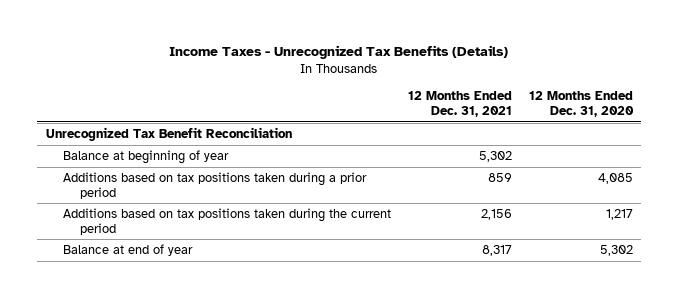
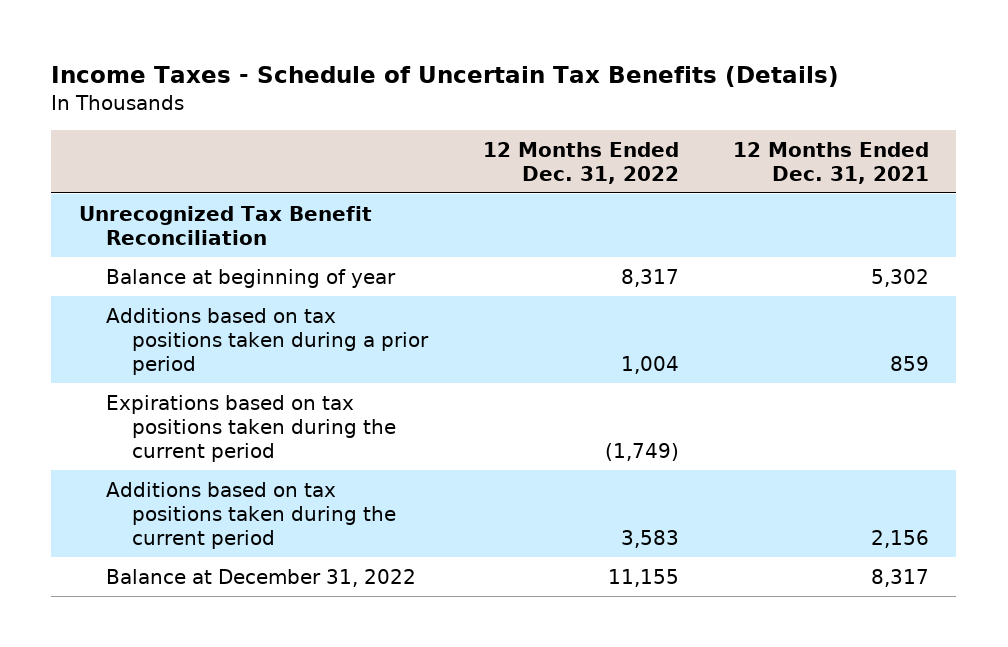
[169,45,509,60] Income Taxes - Unrecognized Tax Benefits (Details) -> [51,65,840,87] Income Taxes - Schedule of Uncertain Tax Benefits (Details)
[528,91,634,117] 12 Months Ended Dec. 31, 2020 -> none
none -> [482,141,679,184] 12 Months Ended Dec. 31, 2022
none -> [105,394,397,462] Expirations based on tax positions taken during the current period
[63,244,194,257] Balance at end of year -> [105,568,416,587] Balance at December 31, 2022

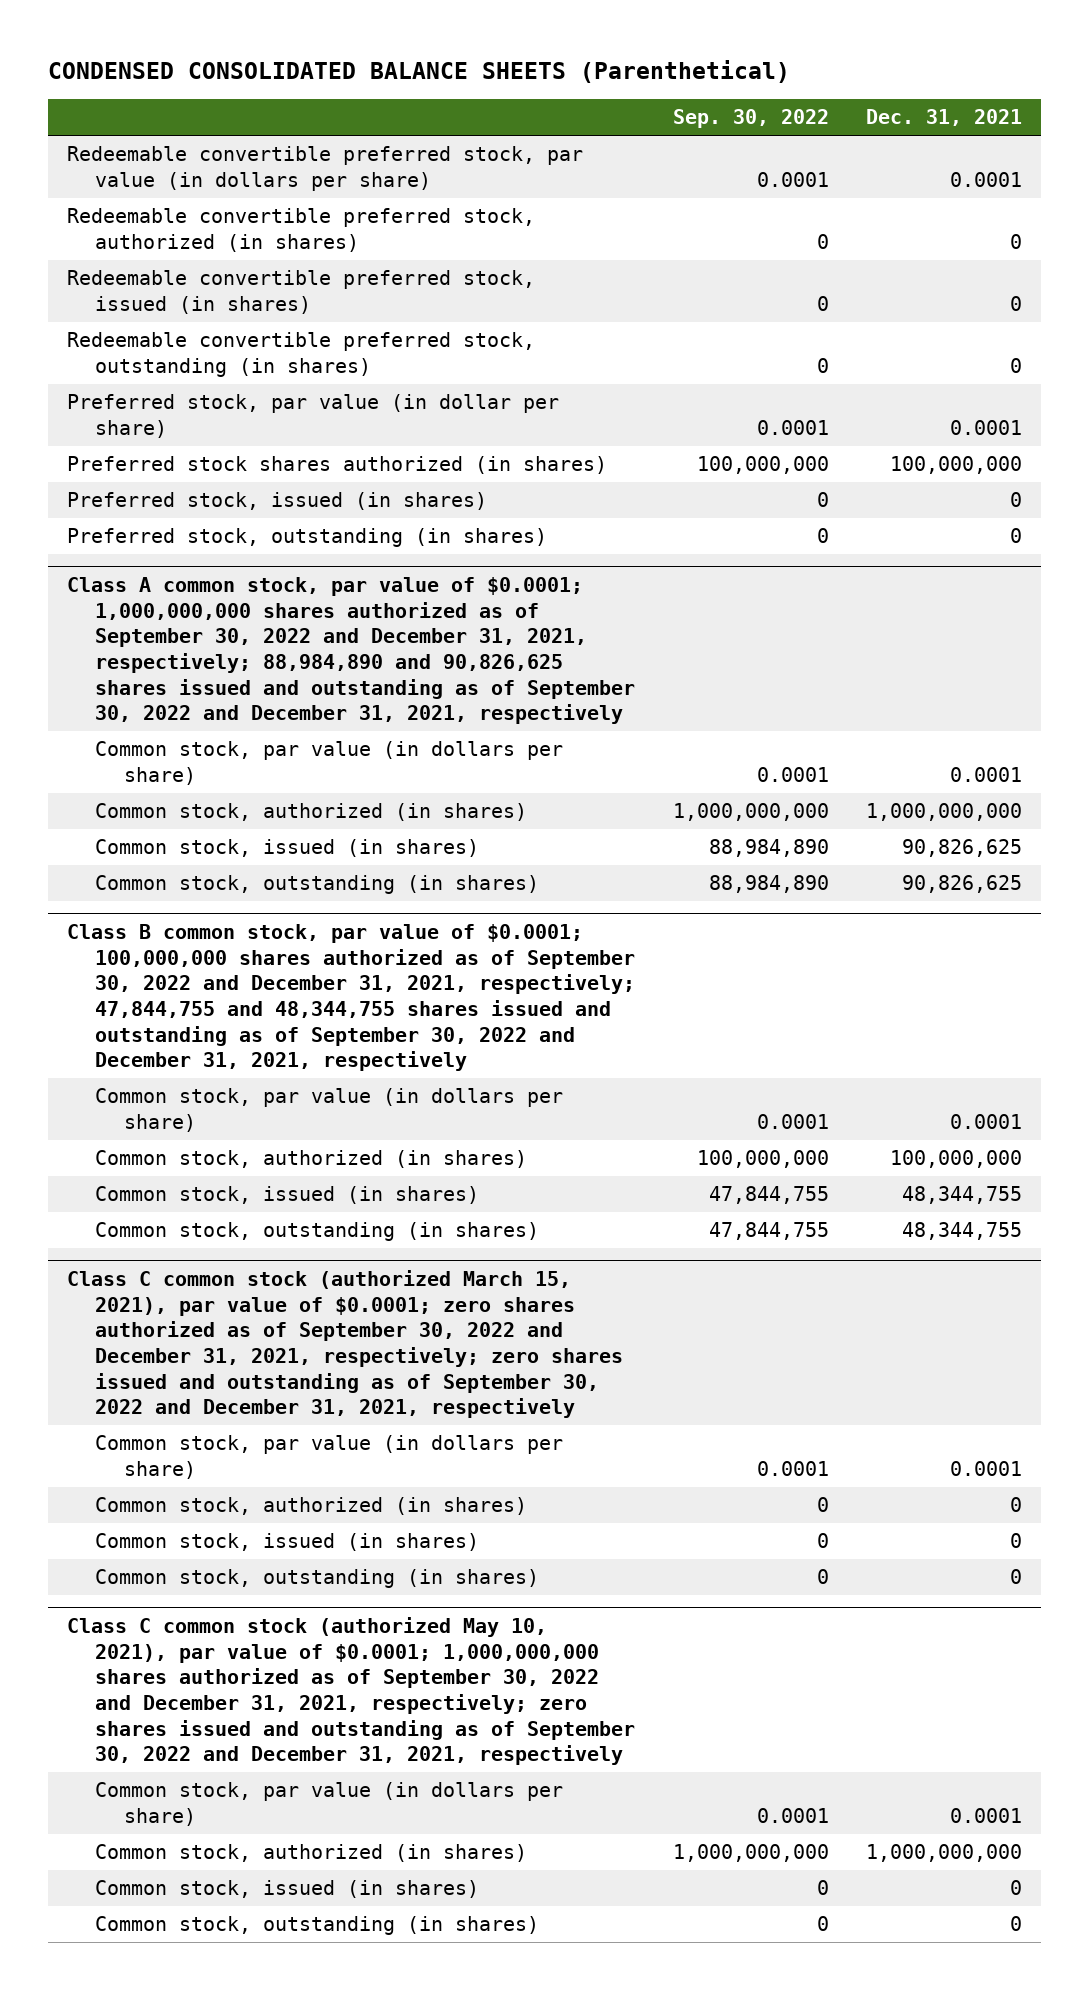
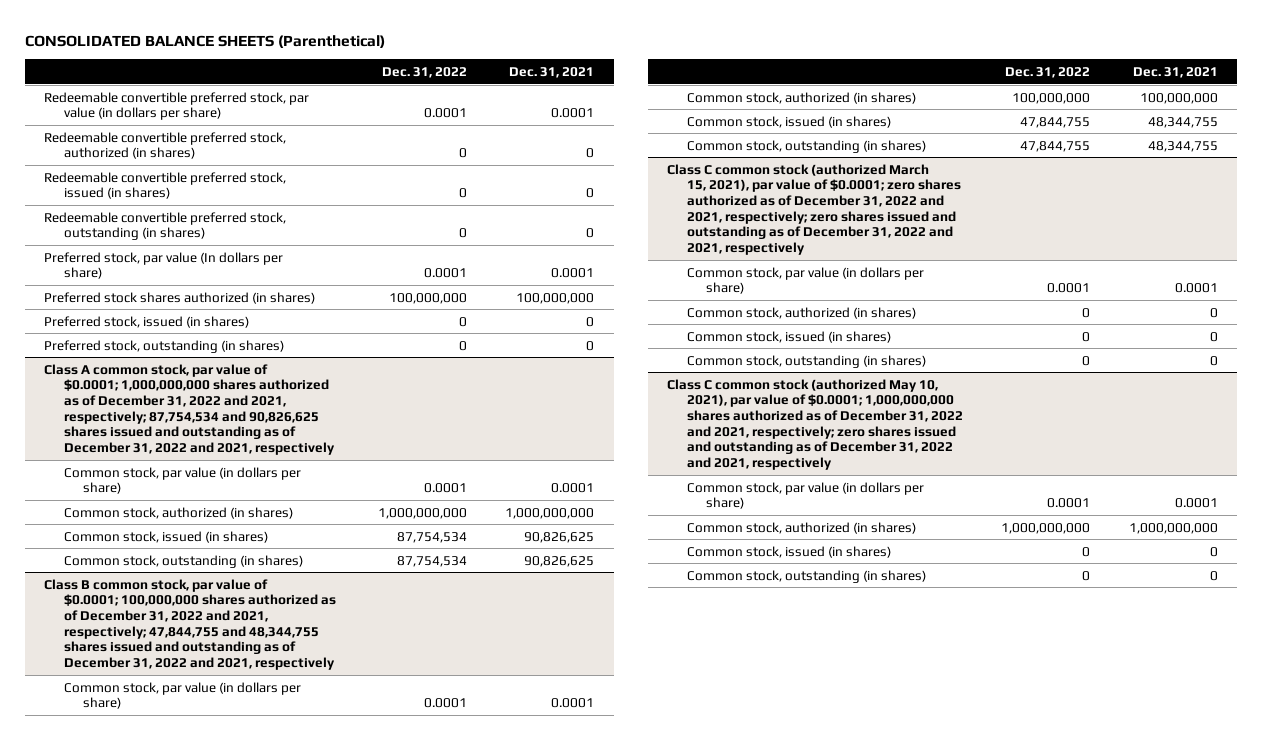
[48,60,791,84] CONDENSED CONSOLIDATED BALANCE SHEETS (Parenthetical) -> [24,34,385,48] CONSOLIDATED BALANCE SHEETS (Parenthetical)
[672,109,829,129] Sep. 30, 2022 -> none
none -> [382,66,468,78] Dec. 31, 2022
[67,394,560,438] Preferred stock, par value (in dollar per share) -> [43,251,283,280] Preferred stock, par value (In dollars per share)
[67,577,636,725] Class A common stock, par value of $0.0001; 1,000,000,000 shares authorized as of September 30, 2022 and December 31, 2021, respectively; 88,984,890 and 90,826,625 shares issued and outstanding as of September 30, 2022 and December 31, 2021, respectively -> [43,363,335,455] Class A common stock, par value of $0.0001; 1,000,000,000 shares authorized as of December 31, 2022 and 2021, respectively; 87,754,534 and 90,826,625 shares issued and outstanding as of December 31, 2022 and 2021, respectively
[67,924,636,1072] Class B common stock, par value of $0.0001; 100,000,000 shares authorized as of September 30, 2022 and December 31, 2021, respectively; 47,844,755 and 48,344,755 shares issued and outstanding as of September 30, 2022 and December 31, 2021, respectively -> [43,578,336,670] Class B common stock, par value of $0.0001; 100,000,000 shares authorized as of December 31, 2022 and 2021, respectively; 47,844,755 and 48,344,755 shares issued and outstanding as of December 31, 2022 and 2021, respectively
[67,1270,624,1419] Class C common stock (authorized March 15, 2021), par value of $0.0001; zero shares authorized as of September 30, 2022 and December 31, 2021, respectively; zero shares issued and outstanding as of September 30, 2022 and December 31, 2021, respectively -> [666,163,961,255] Class C common stock (authorized March 15, 2021), par value of $0.0001; zero shares authorized as of December 31, 2022 and 2021, respectively; zero shares issued and outstanding as of December 31, 2022 and 2021, respectively
[67,1617,636,1766] Class C common stock (authorized May 10, 2021), par value of $0.0001; 1,000,000,000 shares authorized as of September 30, 2022 and December 31, 2021, respectively; zero shares issued and outstanding as of September 30, 2022 and December 31, 2021, respectively -> [666,378,963,470] Class C common stock (authorized May 10, 2021), par value of $0.0001; 1,000,000,000 shares authorized as of December 31, 2022 and 2021, respectively; zero shares issued and outstanding as of December 31, 2022 and 2021, respectively

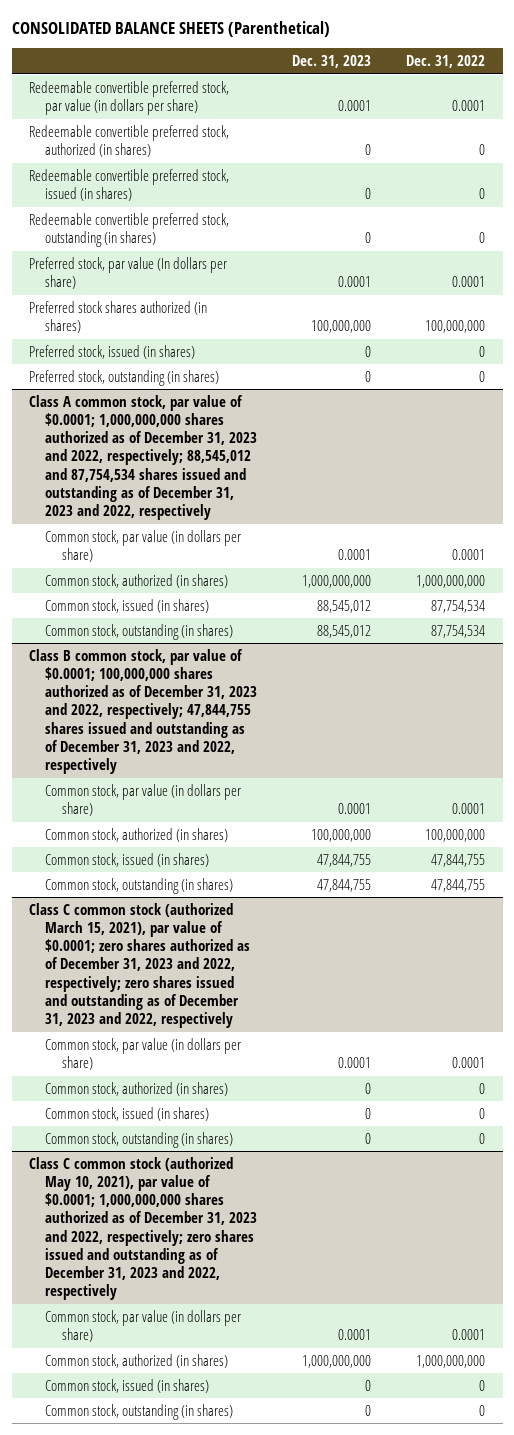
[509,66,595,78] Dec. 31, 2021 -> none
none -> [292,55,372,69] Dec. 31, 2023
[43,363,335,455] Class A common stock, par value of $0.0001; 1,000,000,000 shares authorized as of December 31, 2022 and 2021, respectively; 87,754,534 and 90,826,625 shares issued and outstanding as of December 31, 2022 and 2021, respectively -> [29,394,258,521] Class A common stock, par value of $0.0001; 1,000,000,000 shares authorized as of December 31, 2023 and 2022, respectively; 88,545,012 and 87,754,534 shares issued and outstanding as of December 31, 2023 and 2022, respectively
[43,578,336,670] Class B common stock, par value of $0.0001; 100,000,000 shares authorized as of December 31, 2022 and 2021, respectively; 47,844,755 and 48,344,755 shares issued and outstanding as of December 31, 2022 and 2021, respectively -> [29,648,258,775] Class B common stock, par value of $0.0001; 100,000,000 shares authorized as of December 31, 2023 and 2022, respectively; 47,844,755 shares issued and outstanding as of December 31, 2023 and 2022, respectively
[666,163,961,255] Class C common stock (authorized March 15, 2021), par value of $0.0001; zero shares authorized as of December 31, 2022 and 2021, respectively; zero shares issued and outstanding as of December 31, 2022 and 2021, respectively -> [29,902,251,1029] Class C common stock (authorized March 15, 2021), par value of $0.0001; zero shares authorized as of December 31, 2023 and 2022, respectively; zero shares issued and outstanding as of December 31, 2023 and 2022, respectively
[666,378,963,470] Class C common stock (authorized May 10, 2021), par value of $0.0001; 1,000,000,000 shares authorized as of December 31, 2022 and 2021, respectively; zero shares issued and outstanding as of December 31, 2022 and 2021, respectively -> [29,1156,258,1301] Class C common stock (authorized May 10, 2021), par value of $0.0001; 1,000,000,000 shares authorized as of December 31, 2023 and 2022, respectively; zero shares issued and outstanding as of December 31, 2023 and 2022, respectively

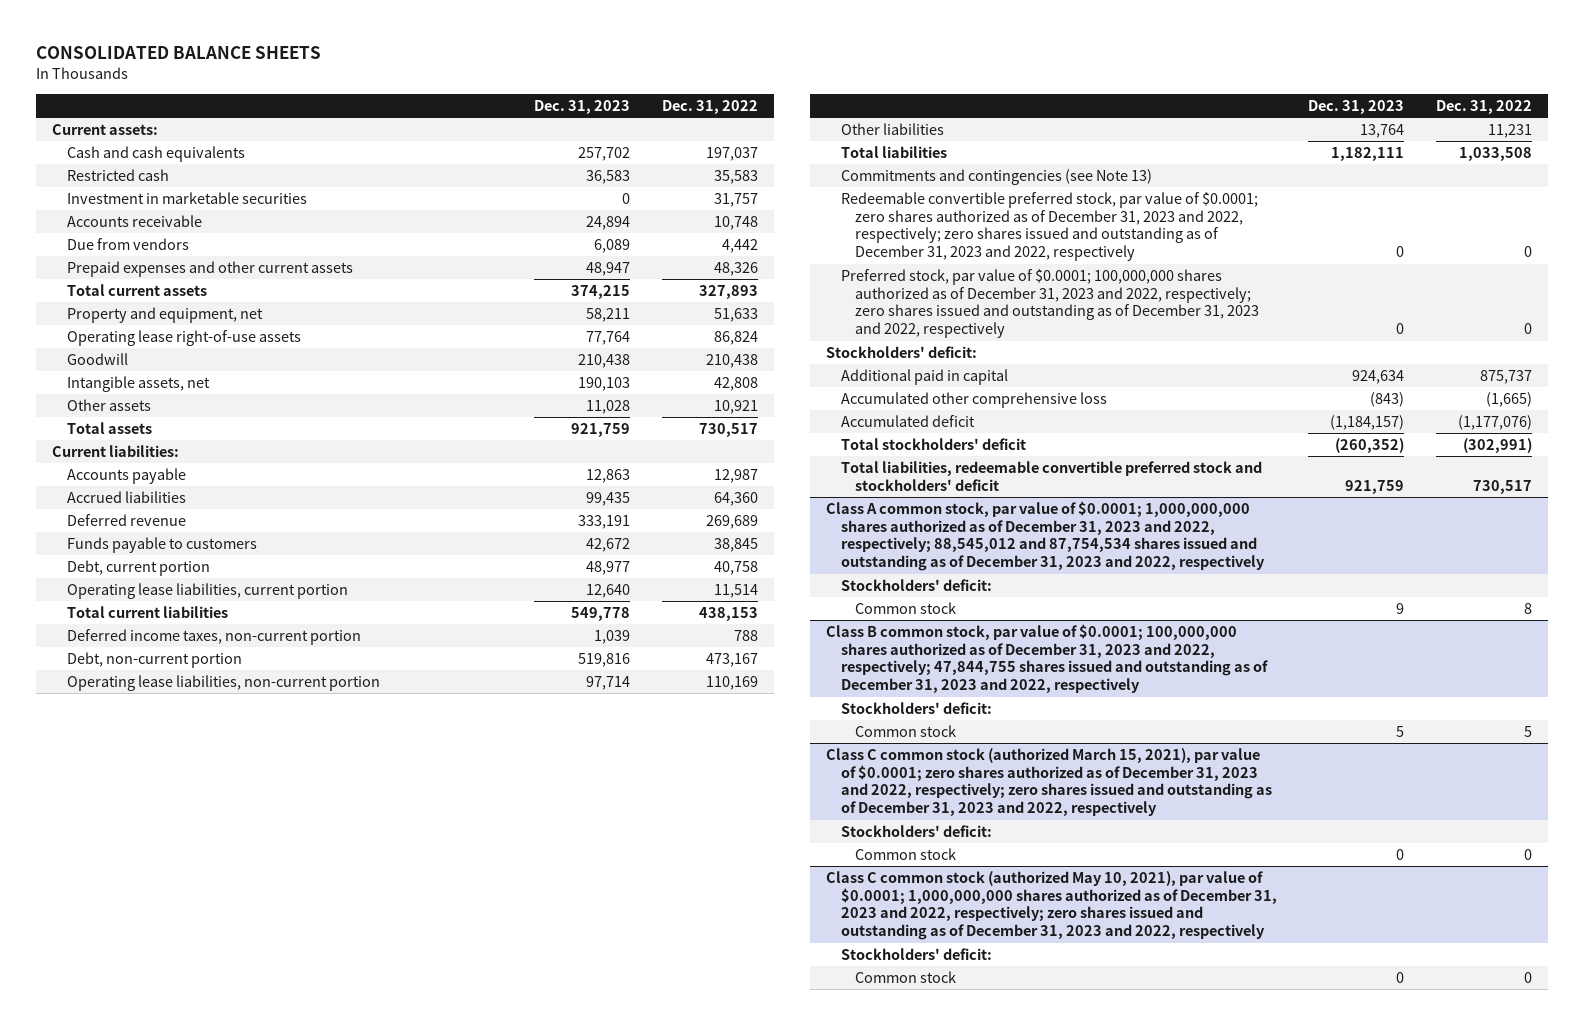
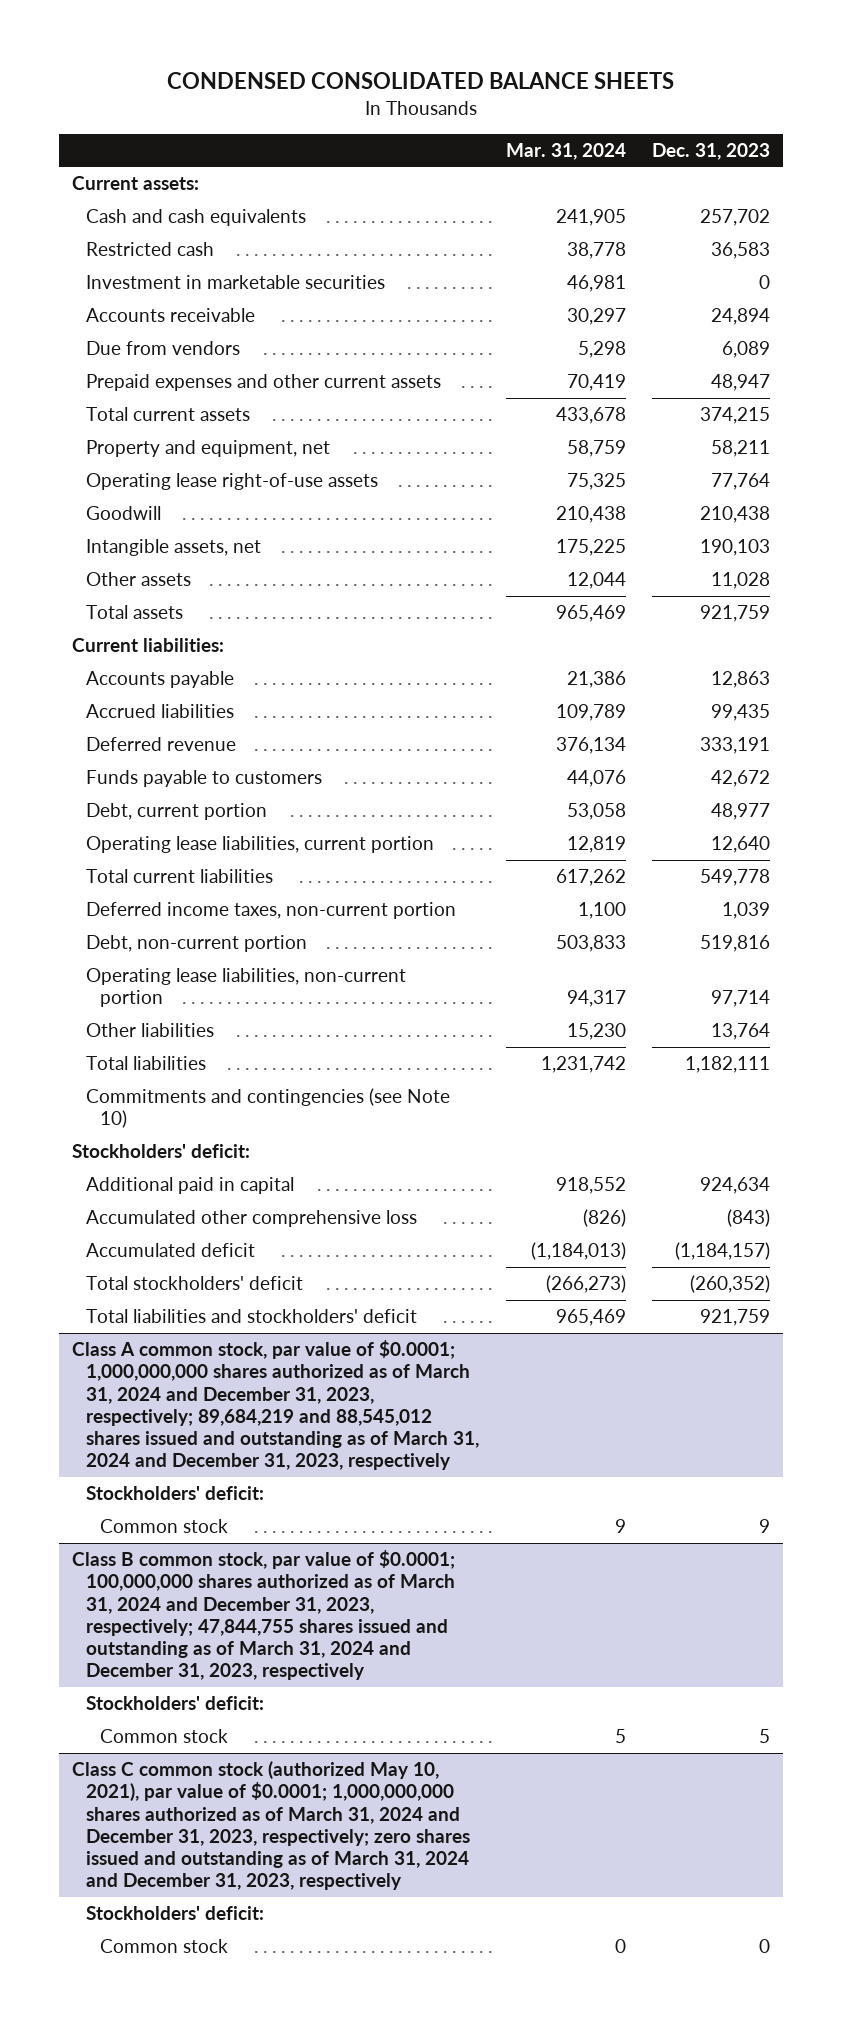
[36,46,322,60] CONSOLIDATED BALANCE SHEETS -> [167,71,675,89] CONDENSED CONSOLIDATED BALANCE SHEETS
[661,99,758,114] Dec. 31, 2022 -> none
none -> [505,143,626,161] Mar. 31, 2024
[840,192,1258,262] Redeemable convertible preferred stock, par value of $0.0001; zero shares authorized as of December 31, 2023 and 2022, respectively; zero shares issued and outstanding as of December 31, 2023 and 2022, respectively -> none
[840,269,1260,339] Preferred stock, par value of $0.0001; 100,000,000 shares authorized as of December 31, 2023 and 2022, respectively; zero shares issued and outstanding as of December 31, 2023 and 2022, respectively -> none
[840,169,1152,186] Commitments and contingencies (see Note 13) -> [86,1088,451,1129] Commitments and contingencies (see Note 10)
[840,461,1262,491] Total liabilities, redeemable convertible preferred stock and stockholders' deficit -> [86,1309,418,1324] Total liabilities and stockholders' deficit
[826,501,1265,572] Class A common stock, par value of $0.0001; 1,000,000,000 shares authorized as of December 31, 2023 and 2022, respectively; 88,545,012 and 87,754,534 shares issued and outstanding as of December 31, 2023 and 2022, respectively -> [72,1340,480,1471] Class A common stock, par value of $0.0001; 1,000,000,000 shares authorized as of March 31, 2024 and December 31, 2023, respectively; 89,684,219 and 88,545,012 shares issued and outstanding as of March 31, 2024 and December 31, 2023, respectively
[826,624,1268,694] Class B common stock, par value of $0.0001; 100,000,000 shares authorized as of December 31, 2023 and 2022, respectively; 47,844,755 shares issued and outstanding as of December 31, 2023 and 2022, respectively -> [72,1550,456,1681] Class B common stock, par value of $0.0001; 100,000,000 shares authorized as of March 31, 2024 and December 31, 2023, respectively; 47,844,755 shares issued and outstanding as of March 31, 2024 and December 31, 2023, respectively
[826,748,1272,817] Class C common stock (authorized March 15, 2021), par value of $0.0001; zero shares authorized as of December 31, 2023 and 2022, respectively; zero shares issued and outstanding as of December 31, 2023 and 2022, respectively -> none
[840,825,992,838] Stockholders' deficit: -> none
[855,848,957,861] Common stock -> none
[826,871,1277,941] Class C common stock (authorized May 10, 2021), par value of $0.0001; 1,000,000,000 shares authorized as of December 31, 2023 and 2022, respectively; zero shares issued and outstanding as of December 31, 2023 and 2022, respectively -> [72,1761,471,1891] Class C common stock (authorized May 10, 2021), par value of $0.0001; 1,000,000,000 shares authorized as of March 31, 2024 and December 31, 2023, respectively; zero shares issued and outstanding as of March 31, 2024 and December 31, 2023, respectively

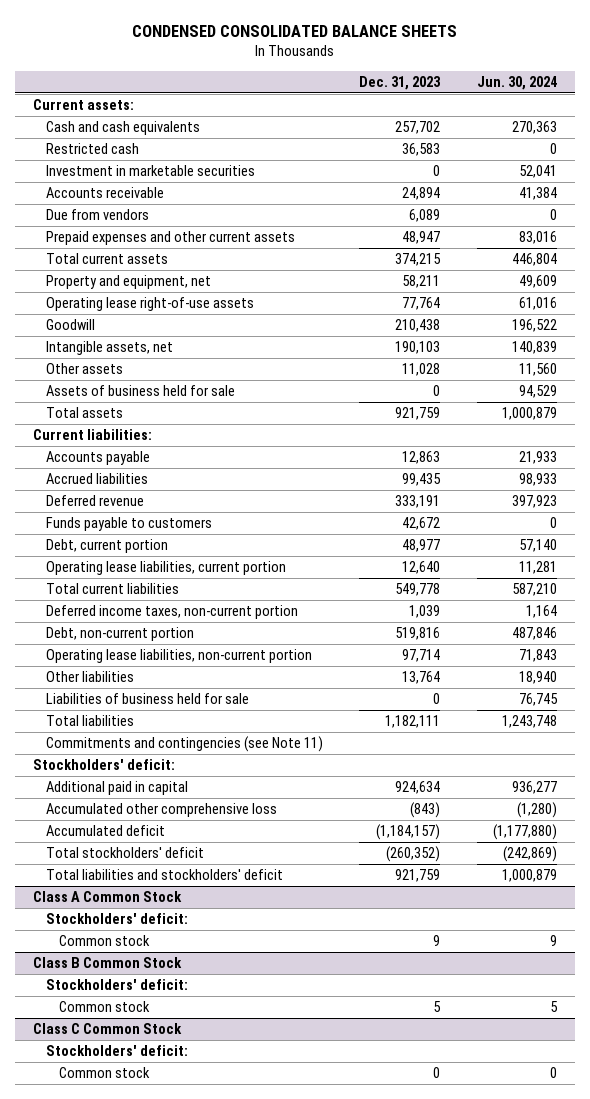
[505,143,626,161] Mar. 31, 2024 -> none
none -> [477,75,558,90] Jun. 30, 2024
none -> [45,385,235,397] Assets of business held for sale
none -> [45,693,249,705] Liabilities of business held for sale
[86,1088,451,1129] Commitments and contingencies (see Note 10) -> [45,736,323,753] Commitments and contingencies (see Note 11)
[72,1340,480,1471] Class A common stock, par value of $0.0001; 1,000,000,000 shares authorized as of March 31, 2024 and December 31, 2023, respectively; 89,684,219 and 88,545,012 shares issued and outstanding as of March 31, 2024 and December 31, 2023, respectively -> [32,891,182,903] Class A Common Stock
[72,1550,456,1681] Class B common stock, par value of $0.0001; 100,000,000 shares authorized as of March 31, 2024 and December 31, 2023, respectively; 47,844,755 shares issued and outstanding as of March 31, 2024 and December 31, 2023, respectively -> [32,957,182,969] Class B Common Stock
[72,1761,471,1891] Class C common stock (authorized May 10, 2021), par value of $0.0001; 1,000,000,000 shares authorized as of March 31, 2024 and December 31, 2023, respectively; zero shares issued and outstanding as of March 31, 2024 and December 31, 2023, respectively -> [32,1023,182,1035] Class C Common Stock

